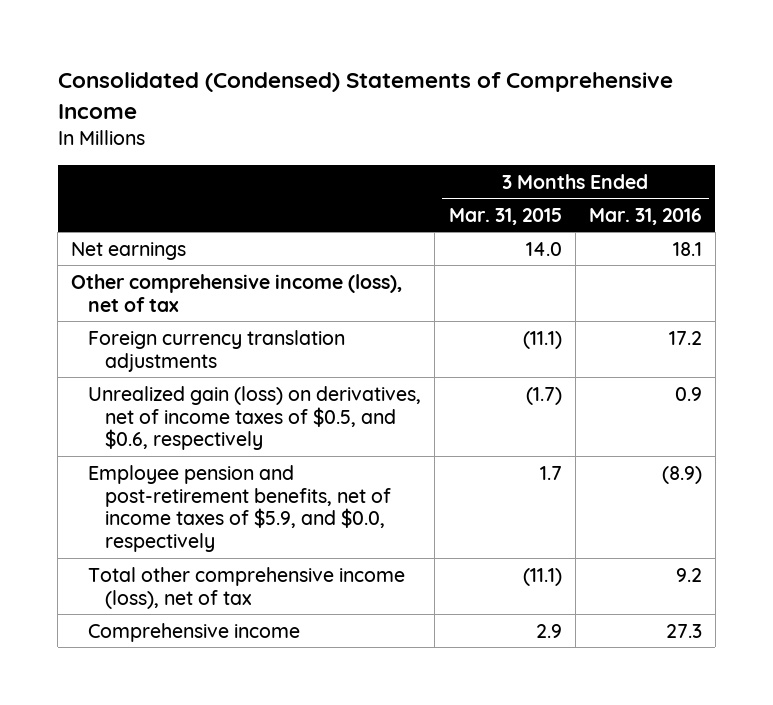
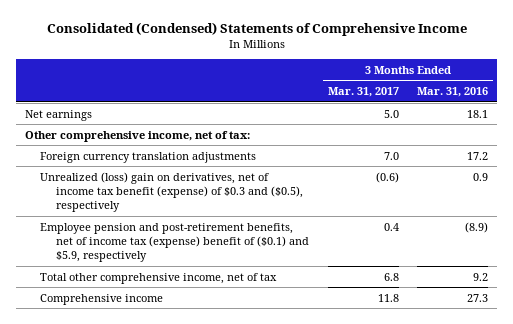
[448,207,562,225] Mar. 31, 2015 -> none
none -> [327,86,399,97] Mar. 31, 2017
[71,273,403,312] Other comprehensive income (loss), net of tax -> [24,130,250,142] Other comprehensive income, net of tax:
[88,385,422,451] Unrealized gain (loss) on derivatives, net of income taxes of $0.5, and $0.6, respectively -> [40,171,303,213] Unrealized (loss) gain on derivatives, net of income tax benefit (expense) of $0.3 and ($0.5), respectively
[88,464,392,553] Employee pension and post-retirement benefits, net of income taxes of $5.9, and $0.0, respectively -> [40,222,309,263] Employee pension and post-retirement benefits, net of income tax (expense) benefit of ($0.1) and $5.9, respectively
[88,566,406,609] Total other comprehensive income (loss), net of tax -> [40,272,278,284] Total other comprehensive income, net of tax

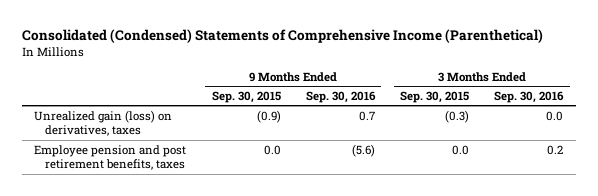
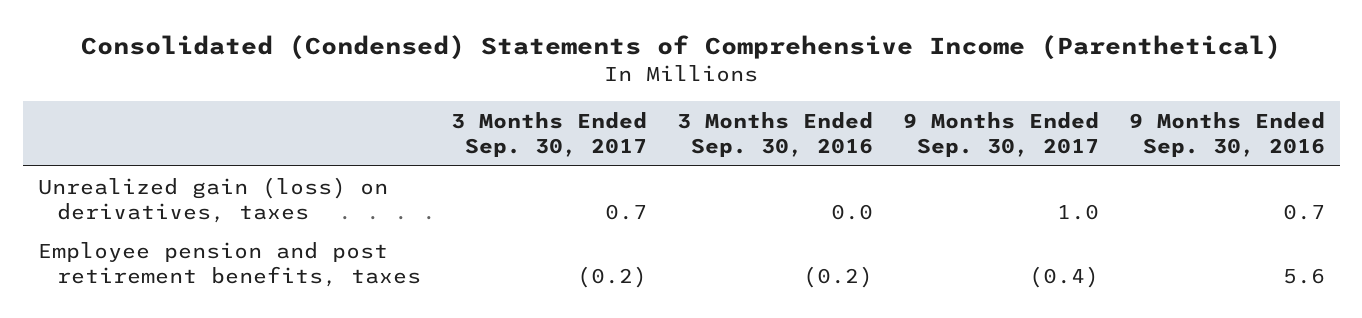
[211,90,281,103] Sep. 30, 2015 -> none
[400,90,470,103] Sep. 30, 2015 -> none
none -> [451,112,648,157] 3 Months Ended Sep. 30, 2017
none -> [902,112,1099,157] 9 Months Ended Sep. 30, 2017
[351,143,375,157] (5.6) -> [1282,267,1325,284] 5.6
[547,144,564,155] 0.2 -> [803,265,874,288] (0.2)

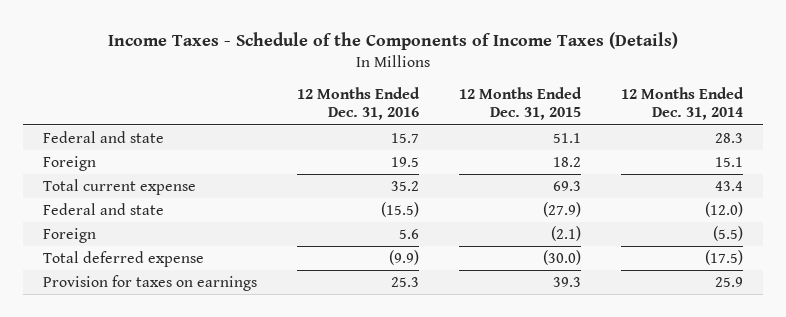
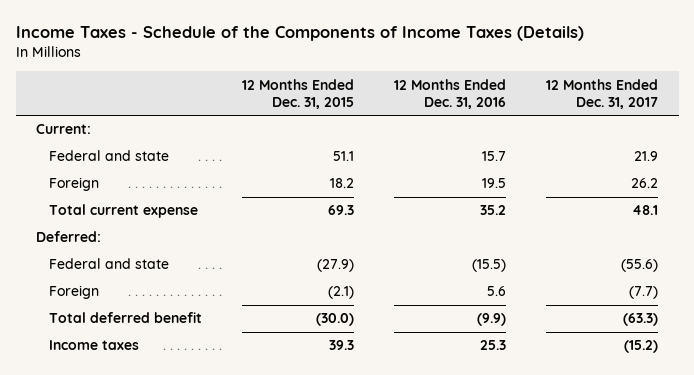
[621,87,745,121] 12 Months Ended Dec. 31, 2014 -> none
none -> [546,78,659,109] 12 Months Ended Dec. 31, 2017
none -> [35,124,91,135] Current:
none -> [35,231,101,243] Deferred:
[42,250,204,267] Total deferred expense -> [49,312,203,324] Total deferred benefit
[42,274,257,291] Provision for taxes on earnings -> [49,340,140,351] Income taxes

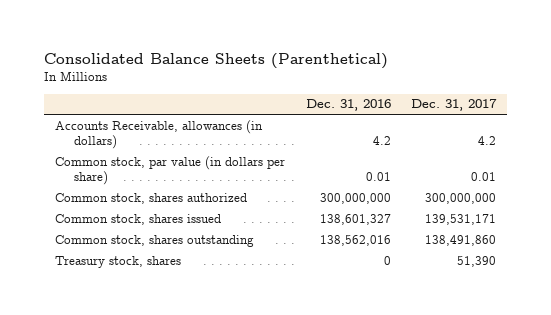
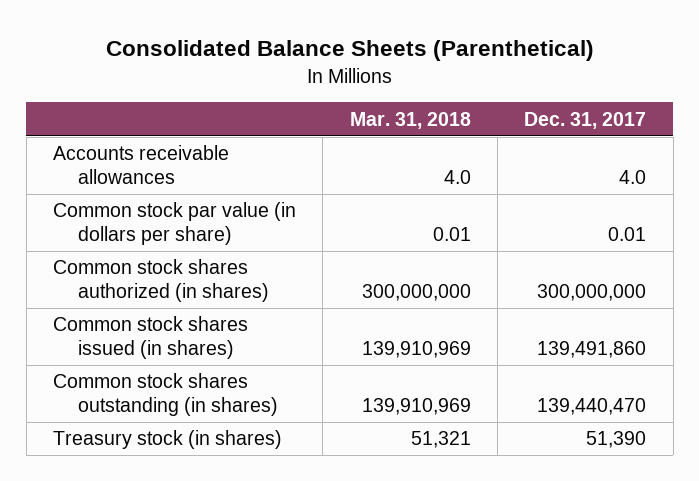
[305,99,391,112] Dec. 31, 2016 -> none
none -> [349,111,471,129] Mar. 31, 2018
[54,119,263,149] Accounts Receivable, allowances (in dollars) -> [53,145,230,184] Accounts receivable allowances
[478,135,497,145] 4.2 -> [619,169,647,184] 4.0
[54,155,285,185] Common stock, par value (in dollars per share) -> [53,202,297,245] Common stock par value (in dollars per share)
[54,192,247,204] Common stock, shares authorized -> [53,259,270,302] Common stock shares authorized (in shares)
[54,213,221,225] Common stock, shares issued -> [53,316,249,359] Common stock shares issued (in shares)
[425,213,497,225] 139,531,171 -> [537,340,647,358] 139,491,860
[54,234,254,247] Common stock, shares outstanding -> [53,373,279,416] Common stock shares outstanding (in shares)
[425,234,497,246] 138,491,860 -> [537,397,647,415] 139,440,470
[54,255,181,268] Treasury stock, shares -> [53,430,283,450] Treasury stock (in shares)

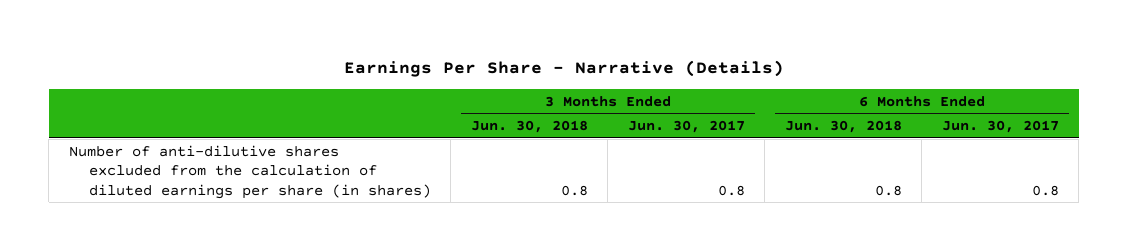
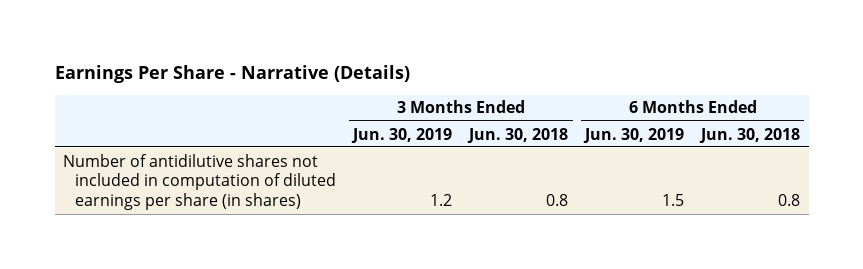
[627,120,745,134] Jun. 30, 2017 -> none
[941,120,1059,134] Jun. 30, 2017 -> none
none -> [351,127,453,143] Jun. 30, 2019
none -> [583,127,685,143] Jun. 30, 2019
[68,144,431,199] Number of anti-dilutive shares excluded from the calculation of diluted earnings per share (in shares) -> [62,153,337,211] Number of antidilutive shares not included in computation of diluted earnings per share (in shares)

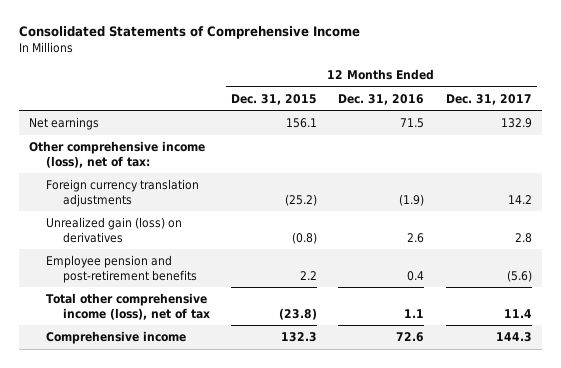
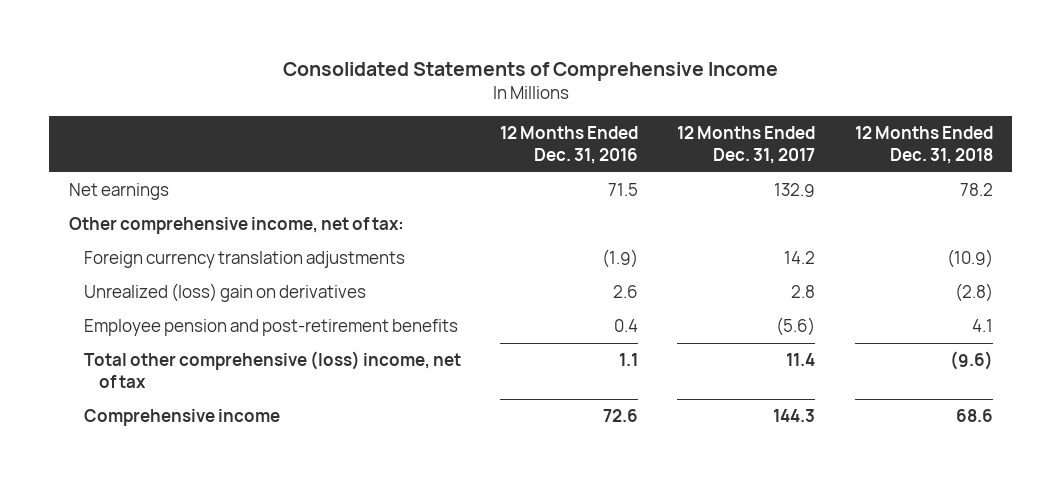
[231,93,318,105] Dec. 31, 2015 -> none
none -> [854,125,993,164] 12 Months Ended Dec. 31, 2018
[29,140,206,168] Other comprehensive income (loss), net of tax: -> [69,217,405,235] Other comprehensive income, net of tax:
[46,216,183,243] Unrealized gain (loss) on derivatives -> [83,283,366,303] Unrealized (loss) gain on derivatives
[46,292,210,320] Total other comprehensive income (loss), net of tax -> [83,351,461,389] Total other comprehensive (loss) income, net of tax

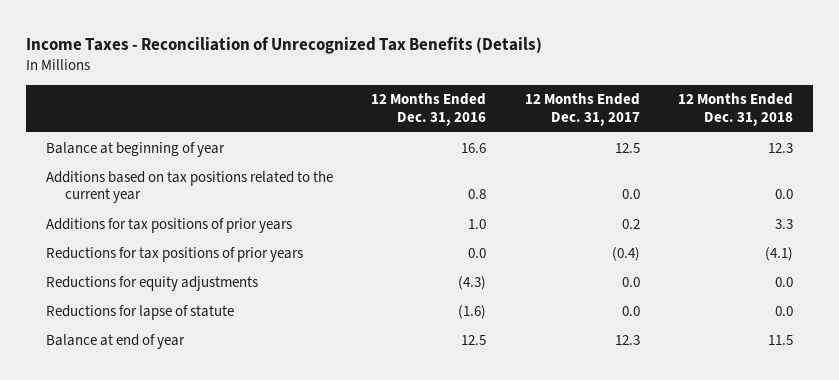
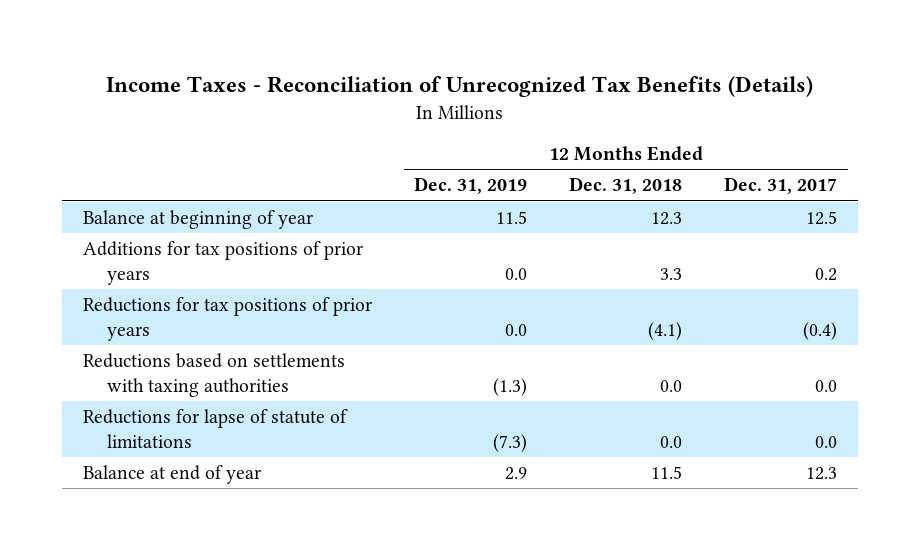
[371,93,487,127] 12 Months Ended Dec. 31, 2016 -> none
none -> [414,177,528,195] Dec. 31, 2019
[45,170,333,204] Additions based on tax positions related to the current year -> none
[45,275,258,291] Reductions for equity adjustments -> none
none -> [83,352,346,398] Reductions based on settlements with taxing authorities
[45,304,234,320] Reductions for lapse of statute -> [83,408,349,449] Reductions for lapse of statute of limitations

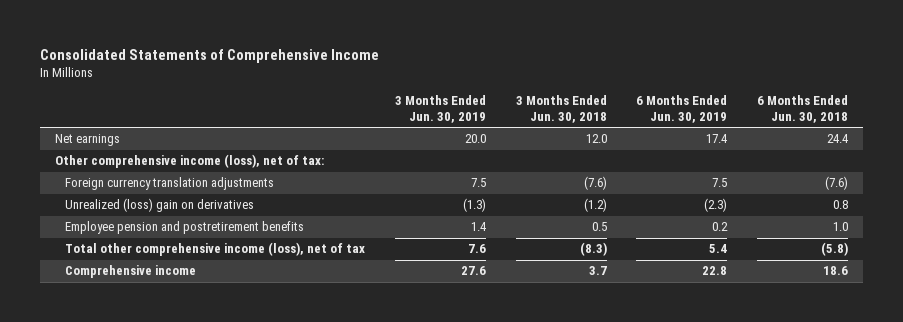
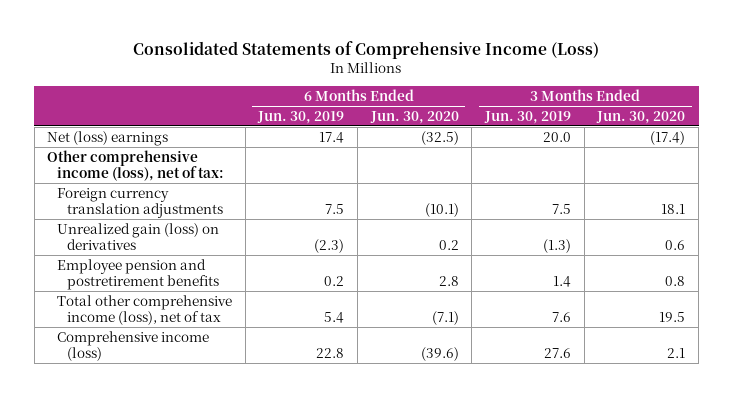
[40,48,380,63] Consolidated Statements of Comprehensive Income -> [133,40,600,59] Consolidated Statements of Comprehensive Income (Loss)
[515,95,607,124] 3 Months Ended Jun. 30, 2018 -> none
[756,95,848,124] 6 Months Ended Jun. 30, 2018 -> none
none -> [369,110,459,124] Jun. 30, 2020
none -> [596,110,686,124] Jun. 30, 2020
[54,134,120,147] Net earnings -> [47,130,169,146] Net (loss) earnings
[65,198,255,213] Unrealized (loss) gain on derivatives -> [57,222,220,251] Unrealized gain (loss) on derivatives
[65,265,197,279] Comprehensive income -> [57,330,210,362] Comprehensive income (loss)

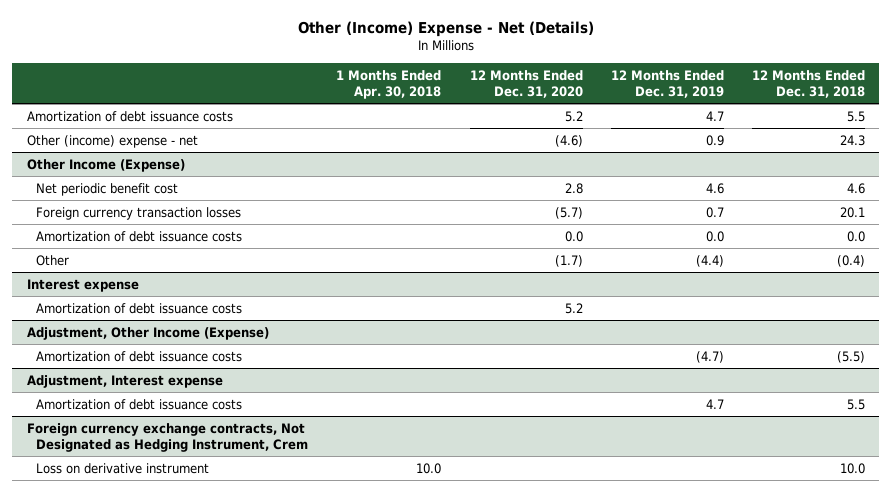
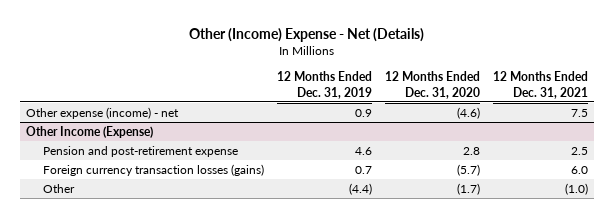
[336,69,442,99] 1 Months Ended Apr. 30, 2018 -> none
[752,69,866,98] 12 Months Ended Dec. 31, 2018 -> none
none -> [492,71,588,99] 12 Months Ended Dec. 31, 2021
[26,110,233,122] Amortization of debt issuance costs -> none
[26,134,198,148] Other (income) expense - net -> [26,107,180,120] Other expense (income) - net
[36,230,243,242] Amortization of debt issuance costs -> none
[36,182,179,196] Net periodic benefit cost -> [42,146,238,158] Pension and post-retirement expense
[36,206,242,220] Foreign currency transaction losses -> [42,164,264,177] Foreign currency transaction losses (gains)
[26,278,139,292] Interest expense -> none
[36,302,243,314] Amortization of debt issuance costs -> none
[26,326,269,340] Adjustment, Other Income (Expense) -> none
[36,350,243,362] Amortization of debt issuance costs -> none
[26,374,223,388] Adjustment, Interest expense -> none
[36,398,243,410] Amortization of debt issuance costs -> none
[26,422,309,452] Foreign currency exchange contracts, Not Designated as Hedging Instrument, Crem -> none
[36,462,210,474] Loss on derivative instrument -> none

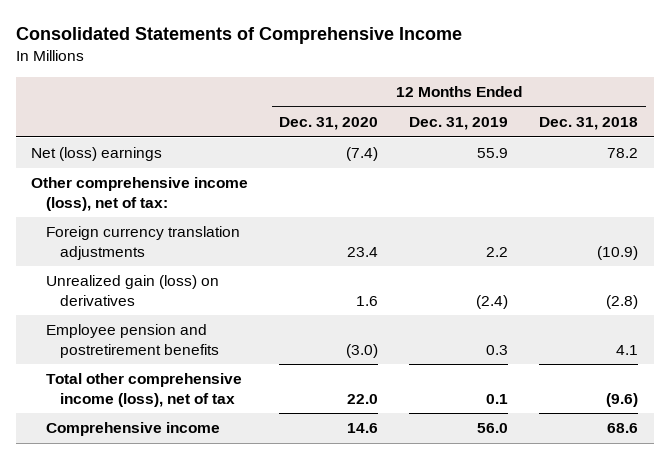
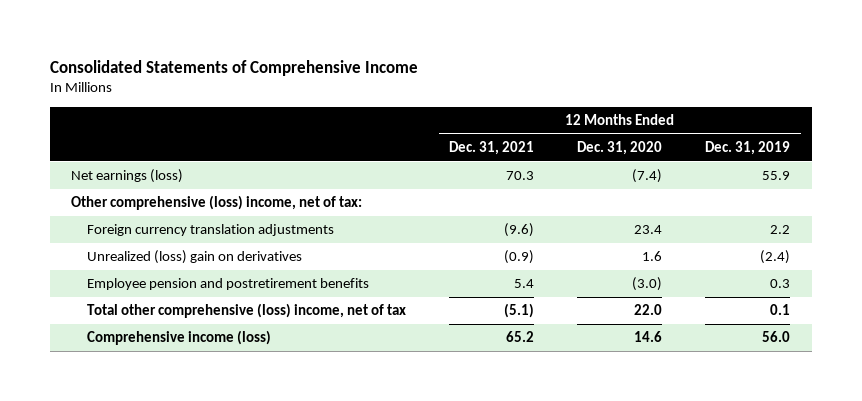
[539,117,639,131] Dec. 31, 2018 -> none
none -> [449,140,535,155] Dec. 31, 2021
[31,147,163,162] Net (loss) earnings -> [71,169,184,184] Net earnings (loss)
[31,177,249,211] Other comprehensive income (loss), net of tax: -> [71,195,363,211] Other comprehensive (loss) income, net of tax:
[45,275,219,306] Unrealized gain (loss) on derivatives -> [87,250,303,265] Unrealized (loss) gain on derivatives
[45,373,242,407] Total other comprehensive income (loss), net of tax -> [87,303,407,319] Total other comprehensive (loss) income, net of tax
[45,422,220,437] Comprehensive income -> [87,330,272,346] Comprehensive income (loss)

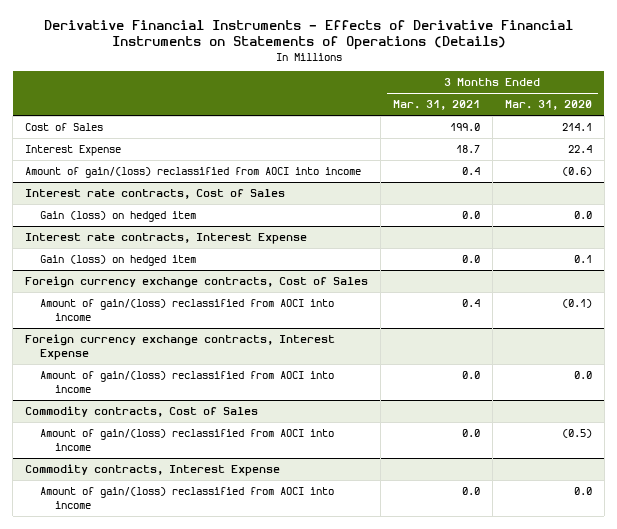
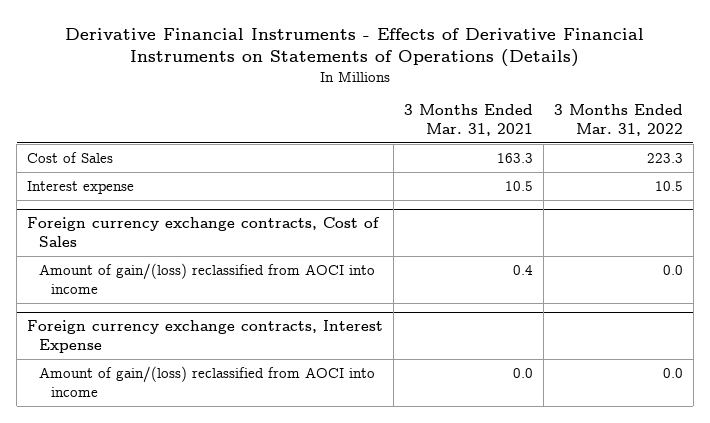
[504,100,592,111] Mar. 31, 2020 -> none
none -> [553,104,683,136] 3 Months Ended Mar. 31, 2022
[25,167,362,179] Amount of gain/(loss) reclassified from AOCI into income -> none
[25,189,286,200] Interest rate contracts, Cost of Sales -> none
[40,211,197,223] Gain (loss) on hedged item -> none
[25,233,308,245] Interest rate contracts, Interest Expense -> none
[40,255,197,267] Gain (loss) on hedged item -> none
[450,123,481,132] 199.0 -> [497,153,534,164] 163.3
[25,145,122,157] Interest Expense -> [27,181,135,195] Interest expense
[456,145,481,154] 18.7 -> [505,181,534,192] 10.5
[25,406,259,418] Commodity contracts, Cost of Sales -> none
[40,429,335,451] Amount of gain/(loss) reclassified from AOCI into income -> none
[25,464,281,477] Commodity contracts, Interest Expense -> none
[40,487,335,509] Amount of gain/(loss) reclassified from AOCI into income -> none

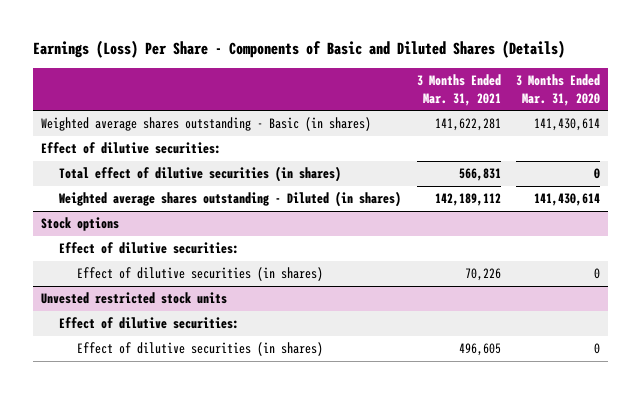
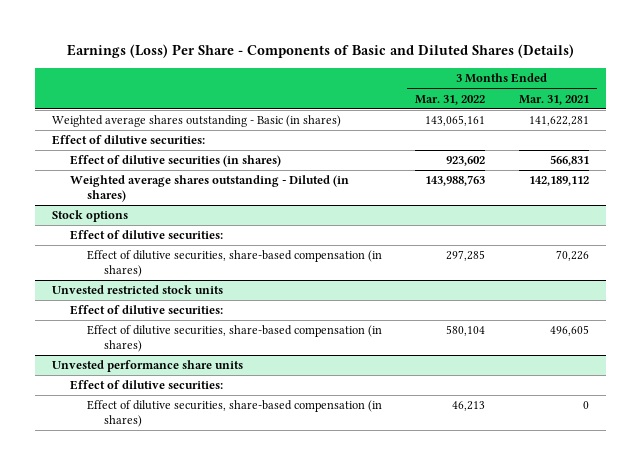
[516,74,601,106] 3 Months Ended Mar. 31, 2020 -> none
none -> [415,94,486,105] Mar. 31, 2022
[58,166,341,183] Total effect of dilutive securities (in shares) -> [69,155,281,168] Effect of dilutive securities (in shares)
[76,267,323,282] Effect of dilutive securities (in shares) -> [86,250,382,278] Effect of dilutive securities, share-based compensation (in shares)
[76,342,323,357] Effect of dilutive securities (in shares) -> [86,325,382,353] Effect of dilutive securities, share-based compensation (in shares)
none -> [52,360,244,373] Unvested performance share units
none -> [69,380,223,391] Effect of dilutive securities:
none -> [86,400,382,428] Effect of dilutive securities, share-based compensation (in shares)

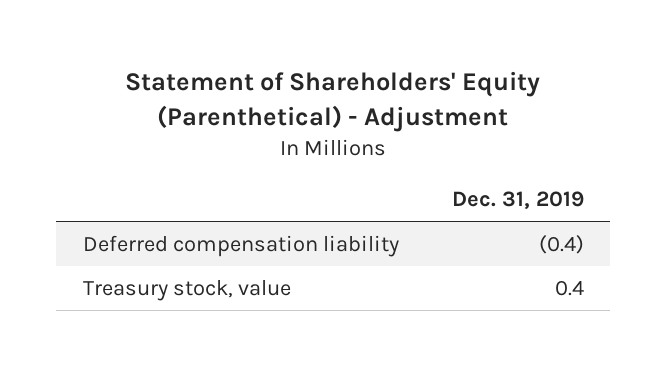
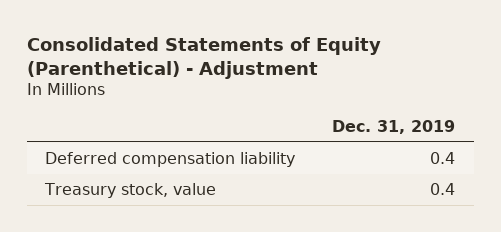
[125,71,541,132] Statement of Shareholders' Equity (Parenthetical) - Adjustment -> [26,36,381,79] Consolidated Statements of Equity (Parenthetical) - Adjustment
[538,235,584,255] (0.4) -> [430,152,456,165] 0.4

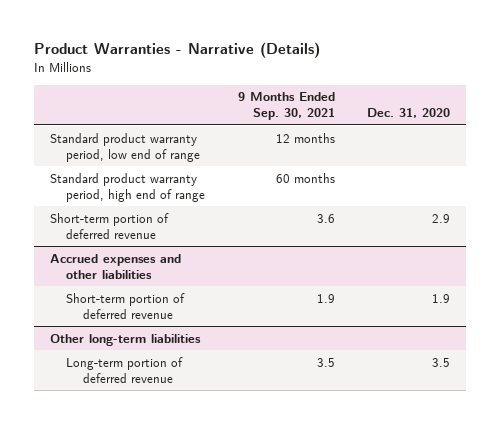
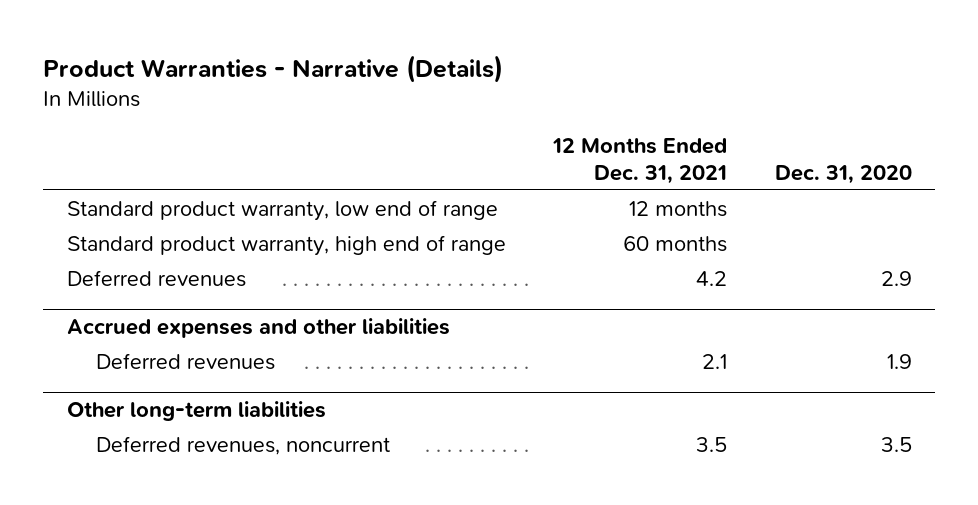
[237,92,335,121] 9 Months Ended Sep. 30, 2021 -> none
none -> [552,138,728,184] 12 Months Ended Dec. 31, 2021
[49,132,201,162] Standard product warranty period, low end of range -> [66,199,498,221] Standard product warranty, low end of range
[49,172,206,202] Standard product warranty period, high end of range -> [66,234,506,256] Standard product warranty, high end of range
[49,212,169,239] Short-term portion of deferred revenue -> [66,269,246,287] Deferred revenues
[66,292,186,319] Short-term portion of deferred revenue -> [95,352,275,370] Deferred revenues
[66,356,184,383] Long-term portion of deferred revenue -> [95,435,390,455] Deferred revenues, noncurrent

